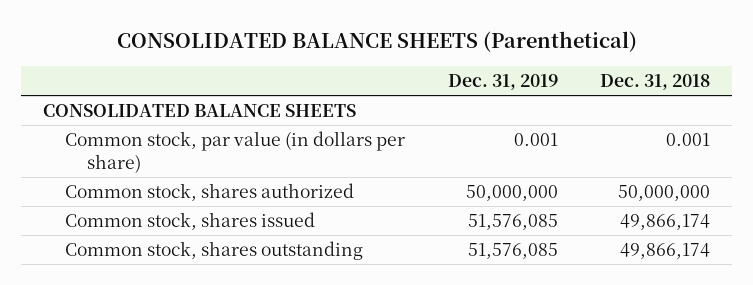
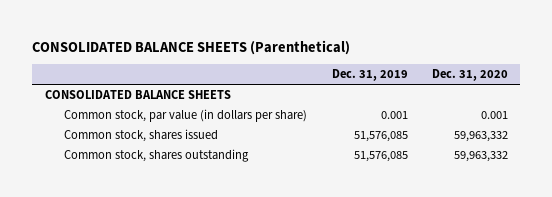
[600,73,711,90] Dec. 31, 2018 -> none
none -> [431,69,508,82] Dec. 31, 2020
[64,183,354,202] Common stock, shares authorized -> none

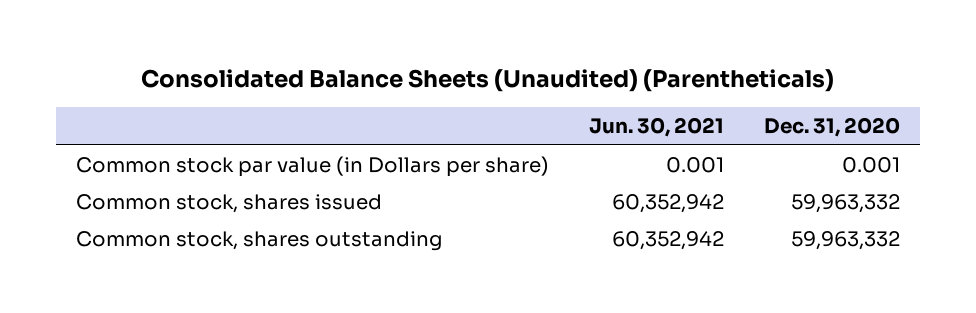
[32,39,351,55] CONSOLIDATED BALANCE SHEETS (Parenthetical) -> [140,68,834,92] Consolidated Balance Sheets (Unaudited) (Parentheticals)
[331,69,408,82] Dec. 31, 2019 -> none
none -> [588,117,724,138] Jun. 30, 2021
[44,90,231,100] CONSOLIDATED BALANCE SHEETS -> none
[64,109,308,123] Common stock, par value (in dollars per share) -> [75,156,549,178] Common stock par value (in Dollars per share)

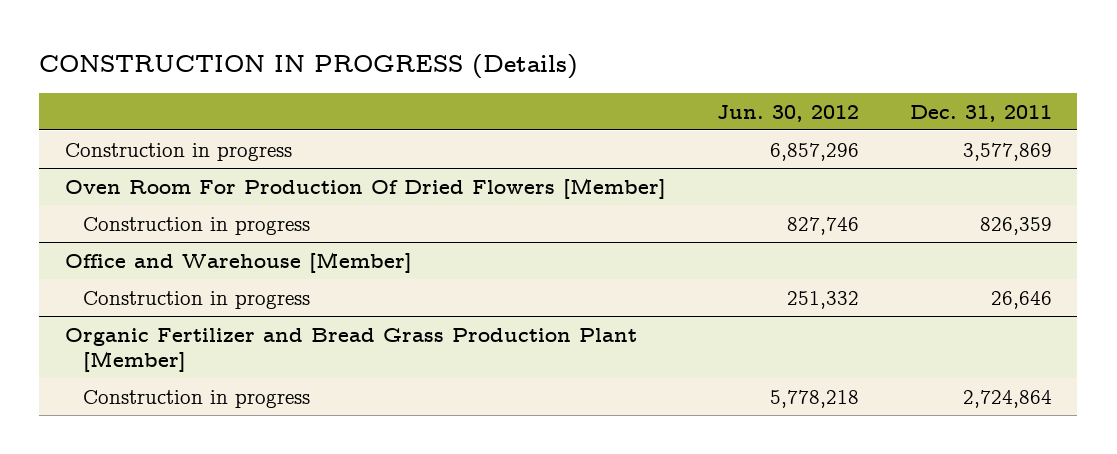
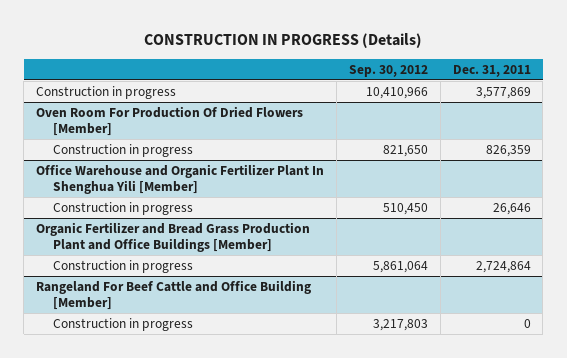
[716,104,859,122] Jun. 30, 2012 -> none
none -> [348,64,428,77] Sep. 30, 2012
[64,251,412,273] Office and Warehouse [Member] -> none
none -> [36,163,325,194] Office Warehouse and Organic Fertilizer Plant In Shenghua Yili [Member]
[64,327,637,372] Organic Fertilizer and Bread Grass Production Plant [Member] -> [36,221,311,252] Organic Fertilizer and Bread Grass Production Plant and Office Buildings [Member]
none -> [36,279,312,310] Rangeland For Beef Cattle and Office Building [Member]
none -> [53,317,194,331] Construction in progress

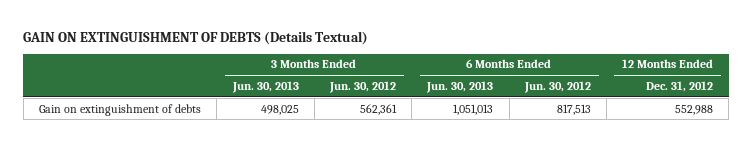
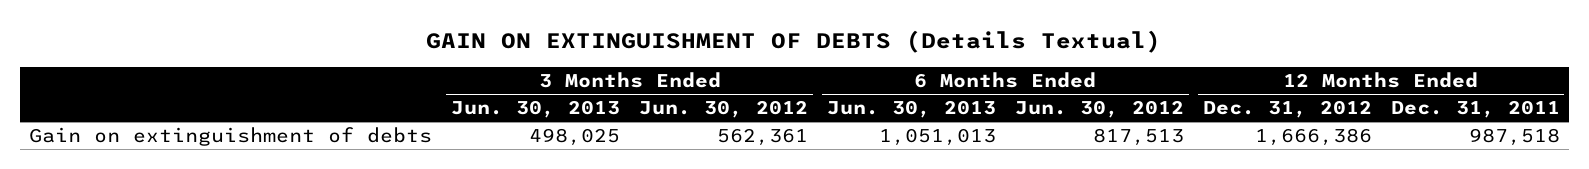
none -> [1390,100,1560,119] Dec. 31, 2011
[675,104,714,115] 552,988 -> [1254,128,1372,147] 1,666,386

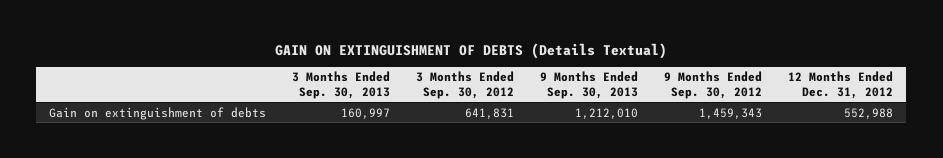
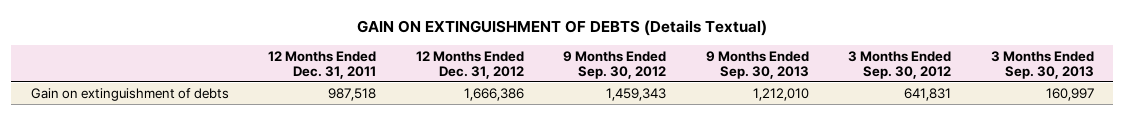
none -> [268,50,377,80] 12 Months Ended Dec. 31, 2011
[844,107,894,119] 552,988 -> [463,88,524,102] 1,666,386

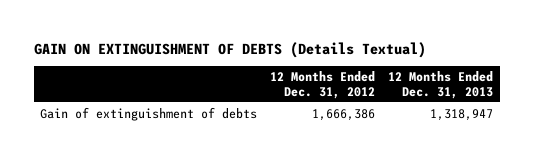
[268,50,377,80] 12 Months Ended Dec. 31, 2011 -> none
[563,50,667,80] 9 Months Ended Sep. 30, 2012 -> none
[705,50,809,80] 9 Months Ended Sep. 30, 2013 -> none
[848,50,952,80] 3 Months Ended Sep. 30, 2012 -> none
[990,50,1094,80] 3 Months Ended Sep. 30, 2013 -> none
none -> [388,71,494,99] 12 Months Ended Dec. 31, 2013
[30,88,229,102] Gain on extinguishment of debts -> [40,106,258,121] Gain of extinguishment of debts

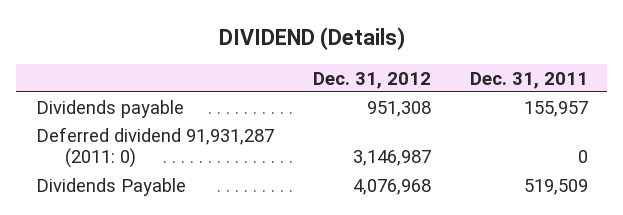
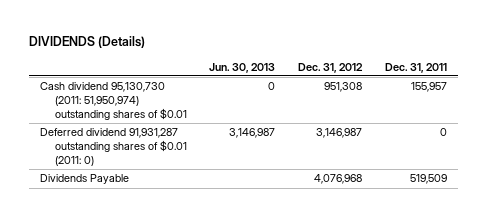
[218,27,405,51] DIVIDEND (Details) -> [29,36,146,49] DIVIDENDS (Details)
none -> [209,62,276,73] Jun. 30, 2013
[35,99,184,118] Dividends payable -> [40,82,187,121] Cash dividend 95,130,730 (2011: 51,950,974) outstanding shares of $0.01
[35,126,274,169] Deferred dividend 91,931,287 (2011: 0) -> [40,128,187,167] Deferred dividend 91,931,287 outstanding shares of $0.01 (2011: 0)

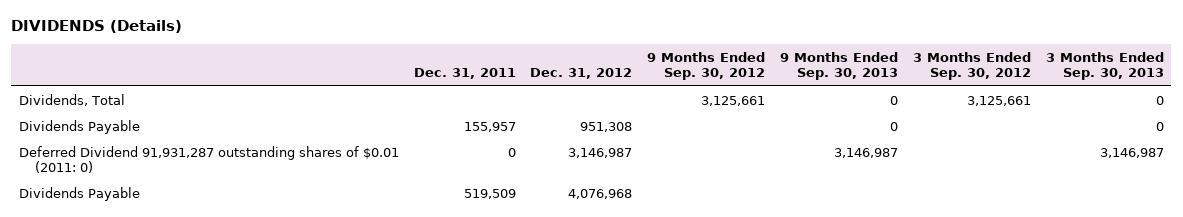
[209,62,276,73] Jun. 30, 2013 -> none
none -> [647,52,766,81] 9 Months Ended Sep. 30, 2012
none -> [780,52,899,81] 9 Months Ended Sep. 30, 2013
none -> [912,52,1031,81] 3 Months Ended Sep. 30, 2012
none -> [1045,52,1164,81] 3 Months Ended Sep. 30, 2013
none -> [18,93,125,106] Dividends, Total
[40,82,187,121] Cash dividend 95,130,730 (2011: 51,950,974) outstanding shares of $0.01 -> [18,119,140,134] Dividends Payable
[40,128,187,167] Deferred dividend 91,931,287 outstanding shares of $0.01 (2011: 0) -> [18,145,399,173] Deferred Dividend 91,931,287 outstanding shares of $0.01 (2011: 0)

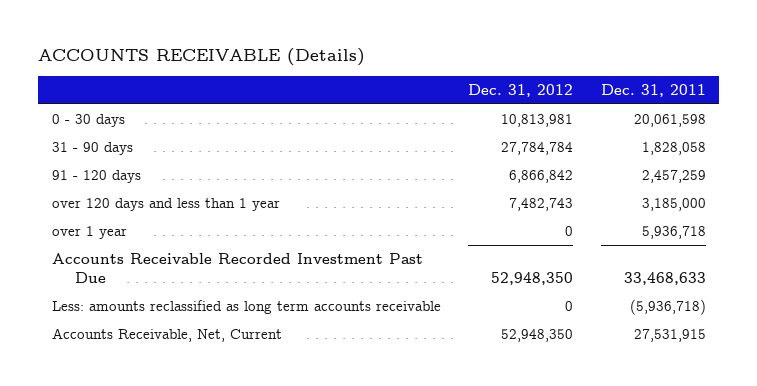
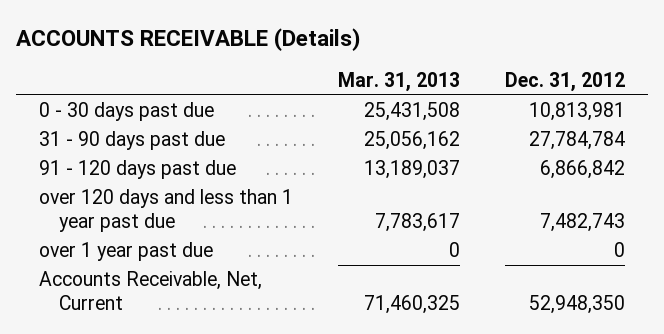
[600,83,706,97] Dec. 31, 2011 -> none
none -> [338,71,461,92] Mar. 31, 2013
[51,253,423,284] Accounts Receivable Recorded Investment Past Due -> none
[51,300,441,315] Less: amounts reclassified as long term accounts receivable -> none
[51,114,125,128] 0 - 30 days -> [38,102,214,122] 0 - 30 days past due
[51,142,133,156] 31 - 90 days -> [38,131,225,151] 31 - 90 days past due
[51,170,141,184] 91 - 120 days -> [38,160,236,180] 91 - 120 days past due
[51,198,280,212] over 120 days and less than 1 year -> [38,189,293,233] over 120 days and less than 1 year past due
[51,226,127,240] over 1 year -> [38,242,213,262] over 1 year past due

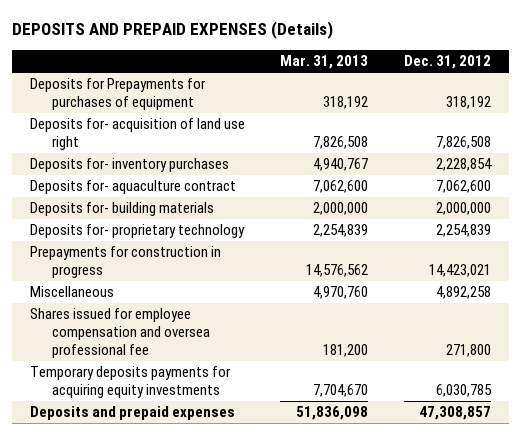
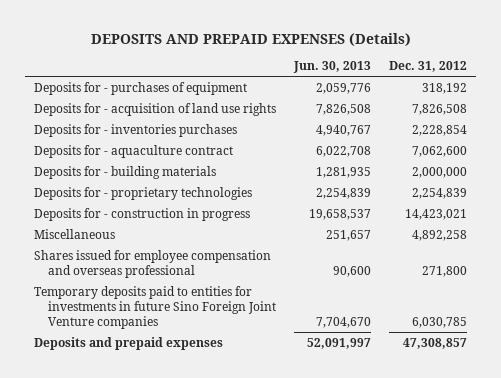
[280,55,369,70] Mar. 31, 2013 -> none
none -> [293,61,372,74] Jun. 30, 2013
[30,78,207,111] Deposits for Prepayments for purchases of equipment -> [34,81,248,95] Deposits for - purchases of equipment
[30,118,246,151] Deposits for- acquisition of land use right -> [34,102,277,116] Deposits for - acquisition of land use rights
[30,158,230,173] Deposits for- inventory purchases -> [34,123,238,137] Deposits for - inventories purchases
[30,180,237,195] Deposits for- aquaculture contract -> [34,144,234,158] Deposits for - aquaculture contract
[30,202,215,217] Deposits for- building materials -> [34,165,217,179] Deposits for - building materials
[30,224,246,239] Deposits for- proprietary technology -> [34,186,253,200] Deposits for - proprietary technologies
[30,246,222,279] Prepayments for construction in progress -> [34,207,251,221] Deposits for - construction in progress
[30,308,210,359] Shares issued for employee compensation and oversea professional fee -> [34,249,272,279] Shares issued for employee compensation and overseas professional
[30,366,232,399] Temporary deposits payments for acquiring equity investments -> [34,285,276,330] Temporary deposits paid to entities for investments in future Sino Foreign Joint Venture companies

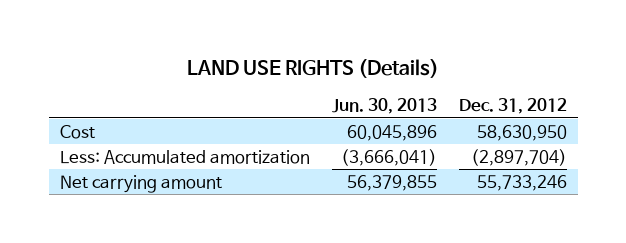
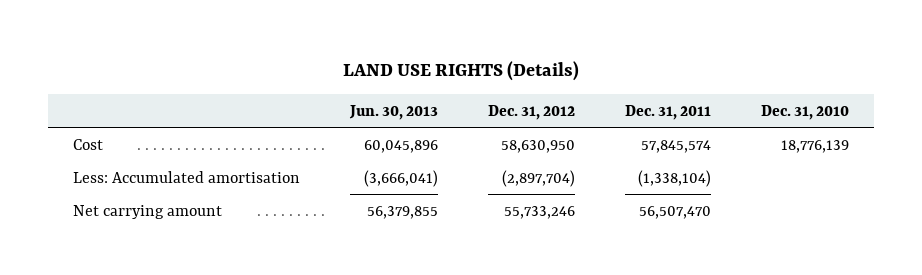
none -> [625,104,712,120] Dec. 31, 2011
none -> [761,104,850,120] Dec. 31, 2010
[59,149,310,164] Less: Accumulated amortization -> [72,170,300,183] Less: Accumulated amortisation

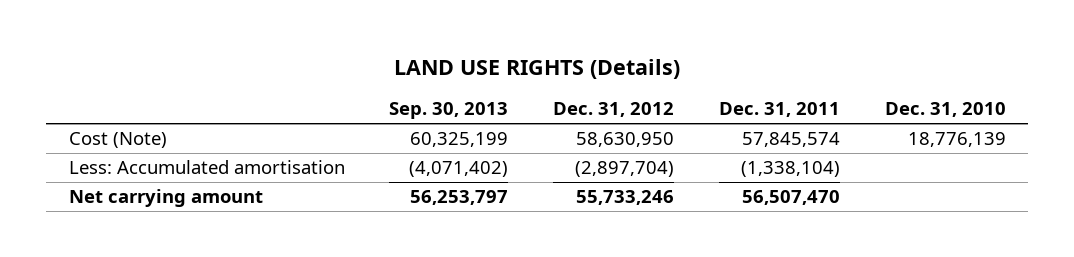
[348,104,438,120] Jun. 30, 2013 -> none
none -> [389,102,509,120] Sep. 30, 2013
[72,138,103,150] Cost -> [68,132,167,149] Cost (Note)

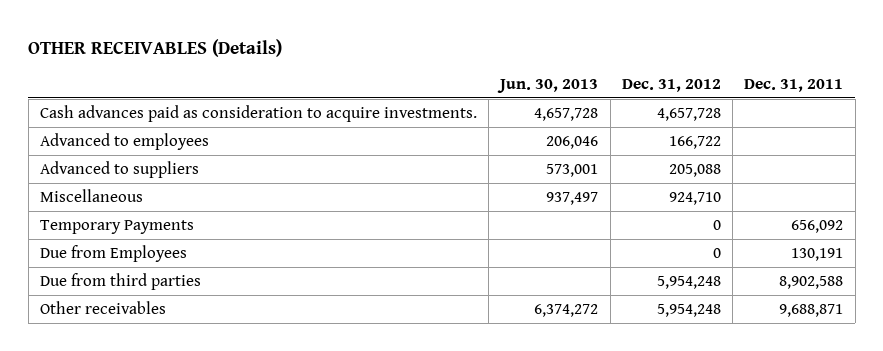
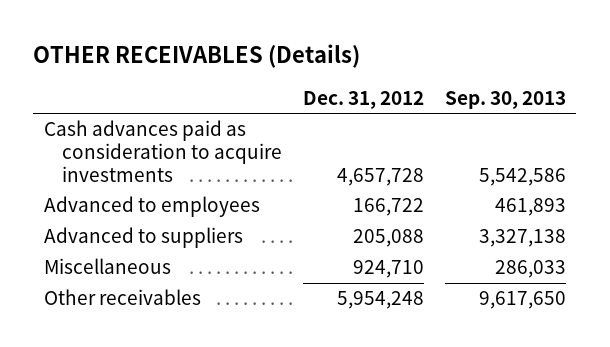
[497,79,599,94] Jun. 30, 2013 -> none
[744,79,844,93] Dec. 31, 2011 -> none
none -> [444,90,566,109] Sep. 30, 2013
[39,104,477,122] Cash advances paid as consideration to acquire investments. -> [43,120,283,183] Cash advances paid as consideration to acquire investments
[39,219,194,234] Temporary Payments -> none
[39,244,187,262] Due from Employees -> none
[39,272,201,290] Due from third parties -> none

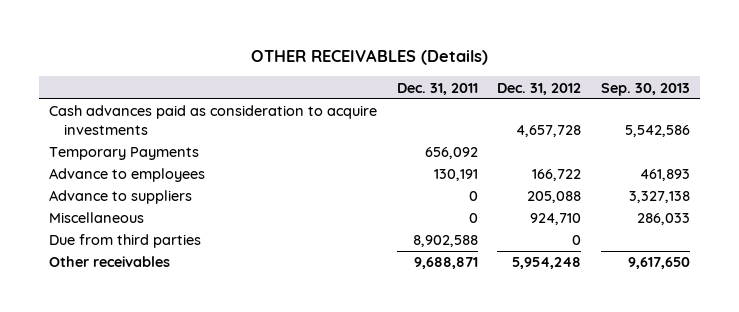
none -> [396,82,478,95] Dec. 31, 2011
none -> [49,147,200,161] Temporary Payments
[43,196,260,218] Advanced to employees -> [49,168,206,183] Advance to employees
[43,227,243,249] Advanced to suppliers -> [49,190,193,205] Advance to suppliers
none -> [49,234,202,249] Due from third parties

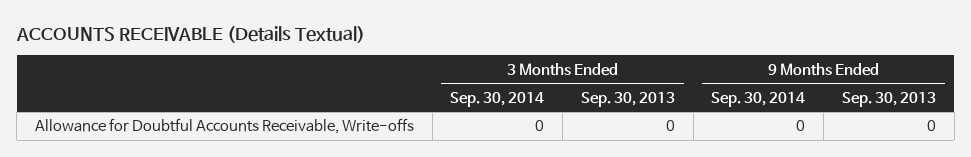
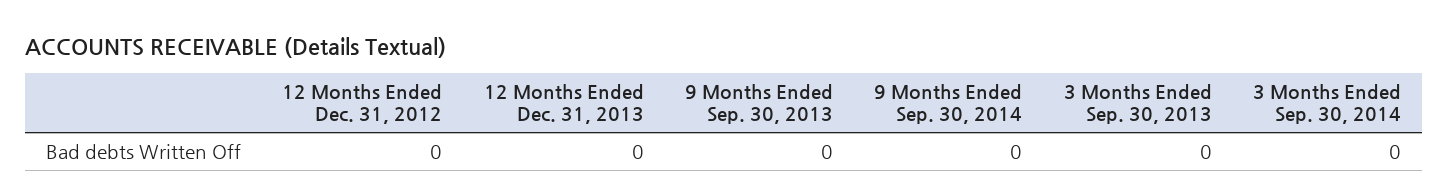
none -> [282,83,443,125] 12 Months Ended Dec. 31, 2012
none -> [483,83,644,125] 12 Months Ended Dec. 31, 2013
[34,118,414,135] Allowance for Doubtful Accounts Receivable, Write-offs -> [45,144,241,160] Bad debts Written Off

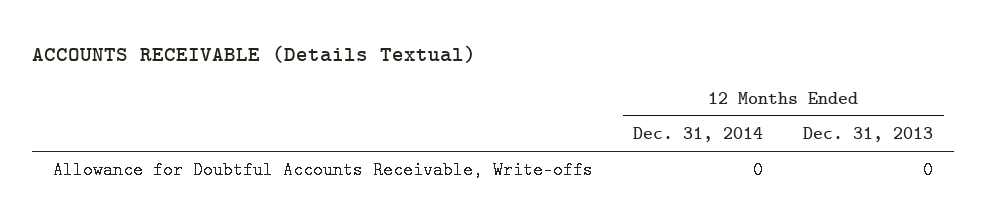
[282,83,443,125] 12 Months Ended Dec. 31, 2012 -> none
[685,83,834,125] 9 Months Ended Sep. 30, 2013 -> none
[874,83,1023,125] 9 Months Ended Sep. 30, 2014 -> none
[1063,83,1212,125] 3 Months Ended Sep. 30, 2013 -> none
[1253,83,1402,125] 3 Months Ended Sep. 30, 2014 -> none
none -> [632,127,763,143] Dec. 31, 2014
[45,144,241,160] Bad debts Written Off -> [52,161,593,180] Allowance for Doubtful Accounts Receivable, Write-offs

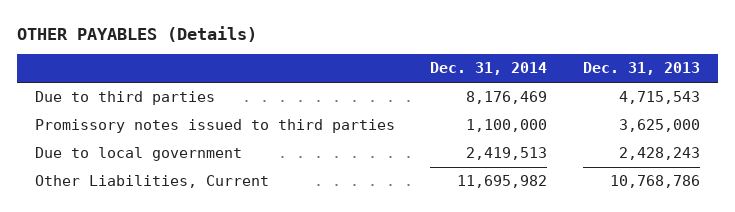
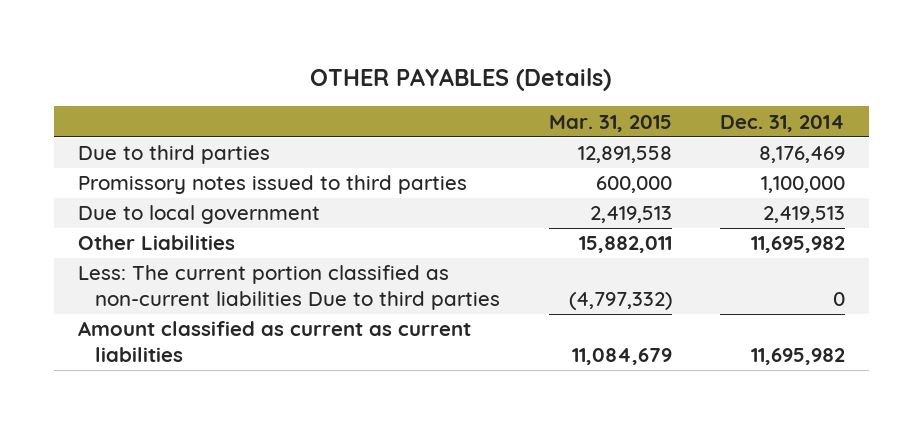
[582,62,700,76] Dec. 31, 2013 -> none
none -> [548,114,672,132] Mar. 31, 2015
none -> [77,235,235,251] Other Liabilities
none -> [77,265,501,310] Less: The current portion classified as non-current liabilities Due to third parties
[34,175,269,189] Other Liabilities, Current -> [77,321,471,362] Amount classified as current as current liabilities

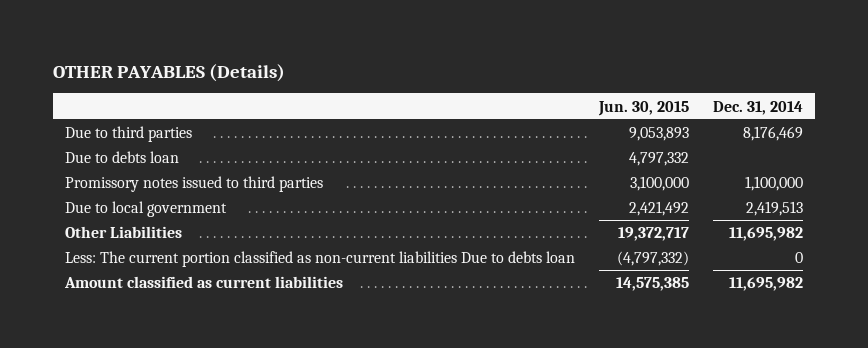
[548,114,672,132] Mar. 31, 2015 -> none
none -> [597,100,689,116] Jun. 30, 2015
none -> [64,151,179,164] Due to debts loan
[77,265,501,310] Less: The current portion classified as non-current liabilities Due to third parties -> [64,251,575,268] Less: The current portion classified as non-current liabilities Due to debts loan
[77,321,471,362] Amount classified as current as current liabilities -> [63,276,343,289] Amount classified as current liabilities

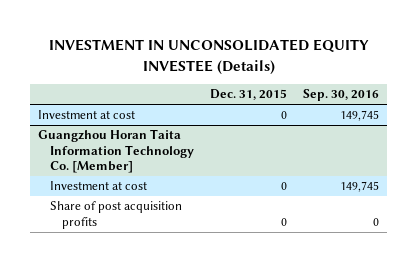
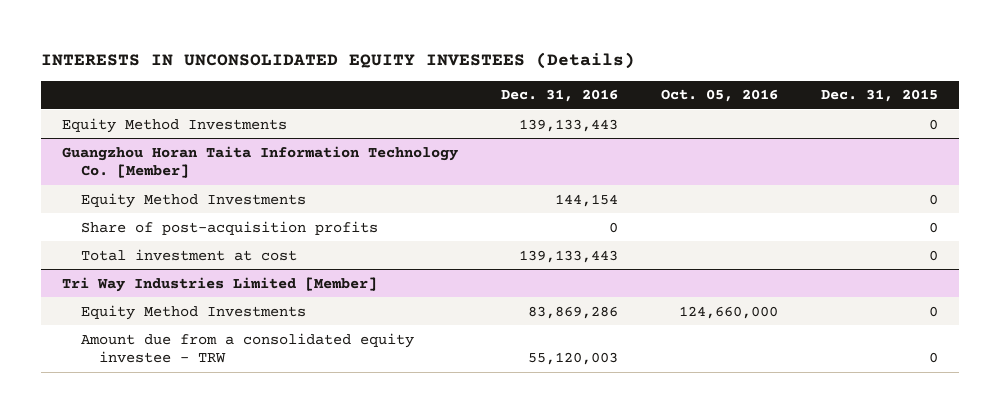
[48,39,369,75] INVESTMENT IN UNCONSOLIDATED EQUITY INVESTEE (Details) -> [40,52,635,70] INTERESTS IN UNCONSOLIDATED EQUITY INVESTEES (Details)
[303,89,380,102] Sep. 30, 2016 -> none
none -> [501,89,619,103] Dec. 31, 2016
none -> [660,89,778,103] Oct. 05, 2016
[38,110,136,120] Investment at cost -> [62,117,288,133] Equity Method Investments
[50,181,148,191] Investment at cost -> [80,192,306,208] Equity Method Investments
[50,201,183,229] Share of post acquisition profits -> [80,220,378,235] Share of post-acquisition profits
none -> [80,248,297,261] Total investment at cost
none -> [62,276,378,292] Tri Way Industries Limited [Member]
none -> [80,304,306,320] Equity Method Investments
none -> [80,332,414,364] Amount due from a consolidated equity investee - TRW

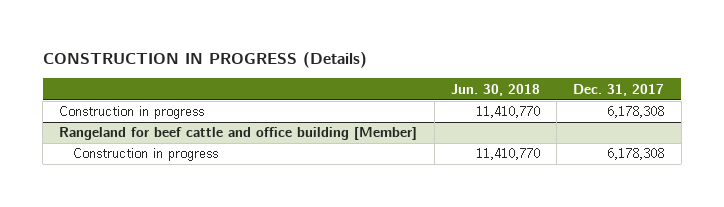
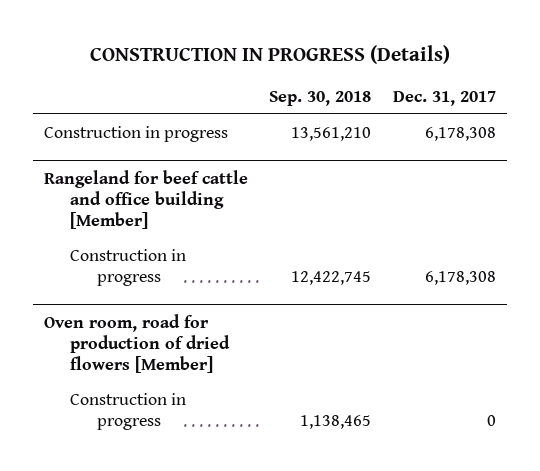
[450,83,540,96] Jun. 30, 2018 -> none
none -> [269,90,372,106] Sep. 30, 2018
none -> [43,313,231,373] Oven room, road for production of dried flowers [Member]
none -> [70,393,187,431] Construction in progress

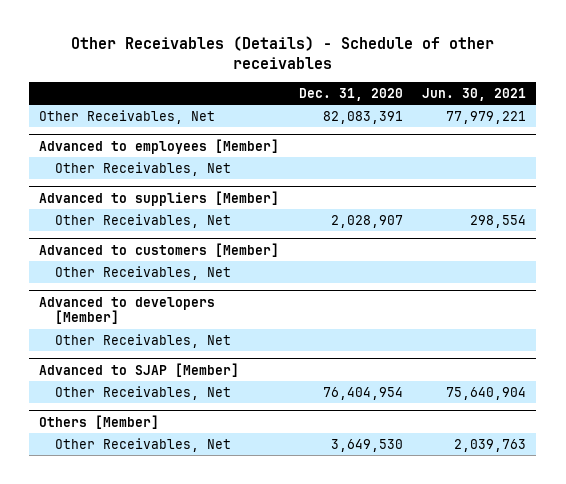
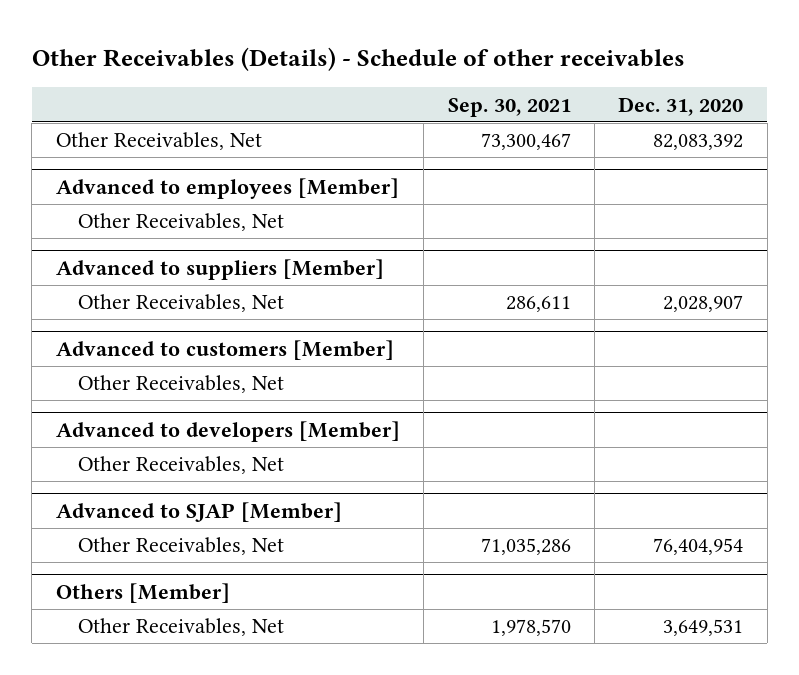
[422,87,527,101] Jun. 30, 2021 -> none
none -> [447,97,571,117] Sep. 30, 2021
[322,110,403,124] 82,083,391 -> [653,134,744,151] 82,083,392
[330,438,403,452] 3,649,530 -> [663,619,744,637] 3,649,531

